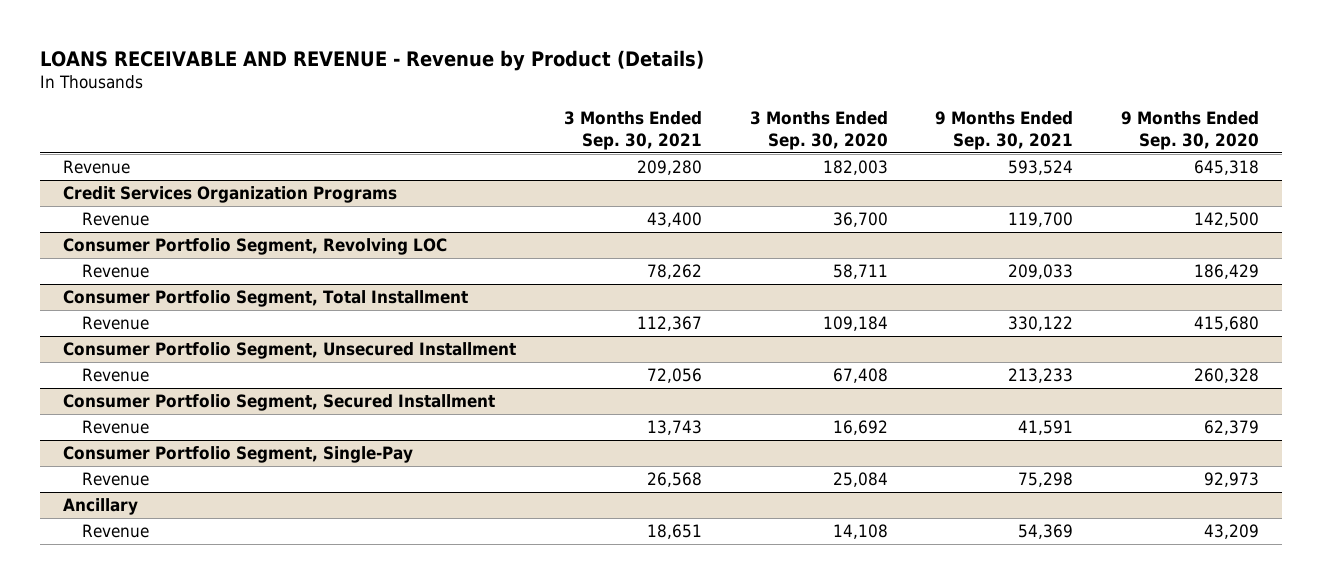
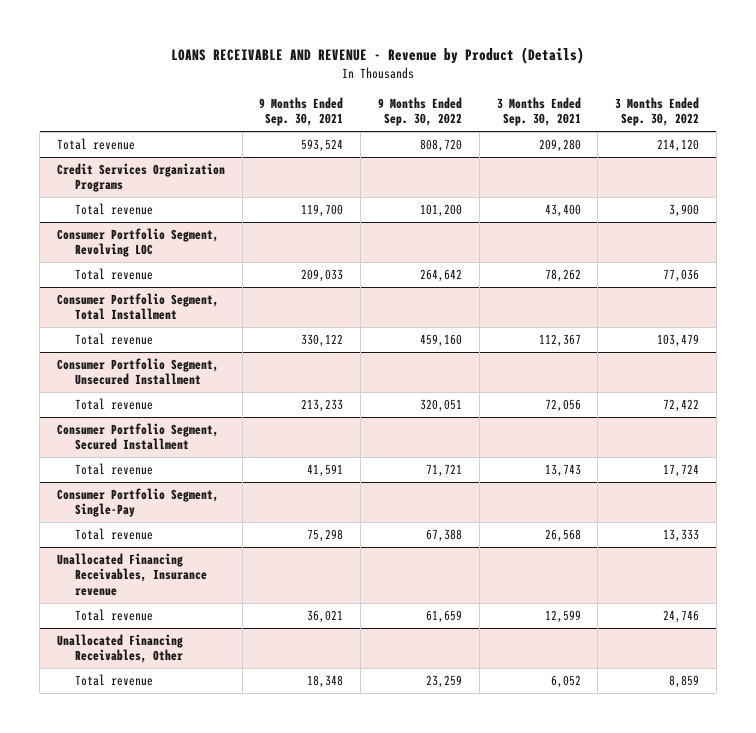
[749,111,888,150] 3 Months Ended Sep. 30, 2020 -> none
[1120,111,1259,150] 9 Months Ended Sep. 30, 2020 -> none
none -> [377,96,462,127] 9 Months Ended Sep. 30, 2022
none -> [615,96,700,127] 3 Months Ended Sep. 30, 2022
[63,160,131,175] Revenue -> [56,138,135,151] Total revenue
[81,212,149,227] Revenue -> [75,203,154,216] Total revenue
[81,264,149,279] Revenue -> [75,268,154,281] Total revenue
[81,316,149,331] Revenue -> [75,333,154,346] Total revenue
[81,368,149,383] Revenue -> [75,398,154,411] Total revenue
[81,420,149,435] Revenue -> [75,463,154,476] Total revenue
[63,498,139,516] Ancillary -> none
[81,472,149,487] Revenue -> [75,528,154,541] Total revenue
none -> [56,553,208,596] Unallocated Financing Receivables, Insurance revenue
[81,524,149,539] Revenue -> [75,609,154,622] Total revenue
[646,524,702,540] 18,651 -> [544,610,581,624] 12,599
[1018,524,1074,540] 54,369 -> [307,610,344,624] 36,021
none -> [56,634,184,664] Unallocated Financing Receivables, Other
none -> [75,674,154,687] Total revenue

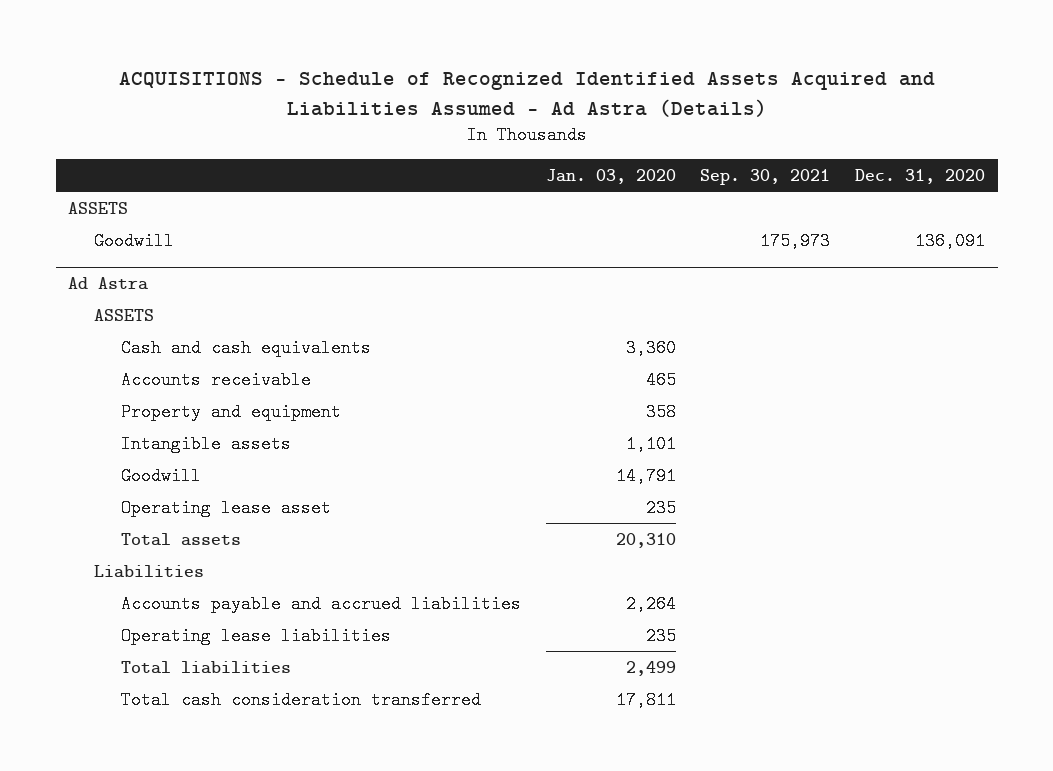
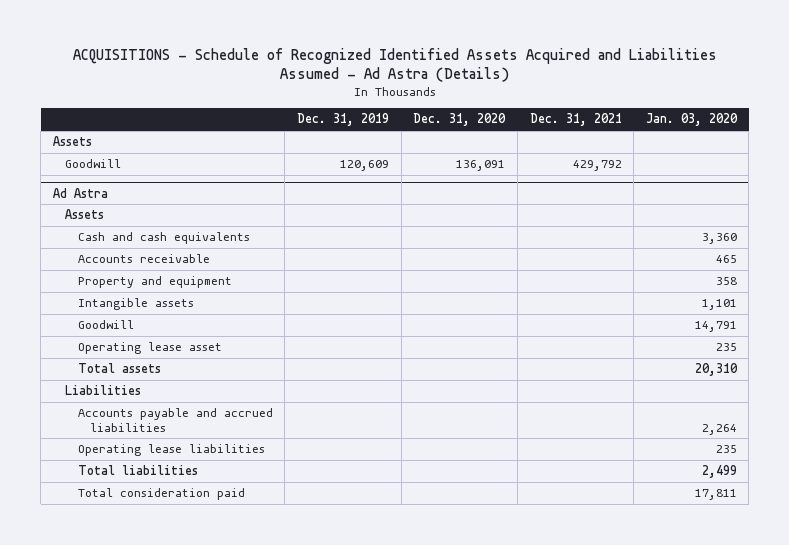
[700,169,831,186] Sep. 30, 2021 -> none
none -> [297,113,390,127] Dec. 31, 2019
none -> [529,113,622,127] Dec. 31, 2021
[67,201,128,214] ASSETS -> [52,136,92,147] Assets
[94,308,155,321] ASSETS -> [65,209,105,220] Assets
[120,690,481,709] Total cash consideration transferred -> [77,488,245,501] Total consideration paid

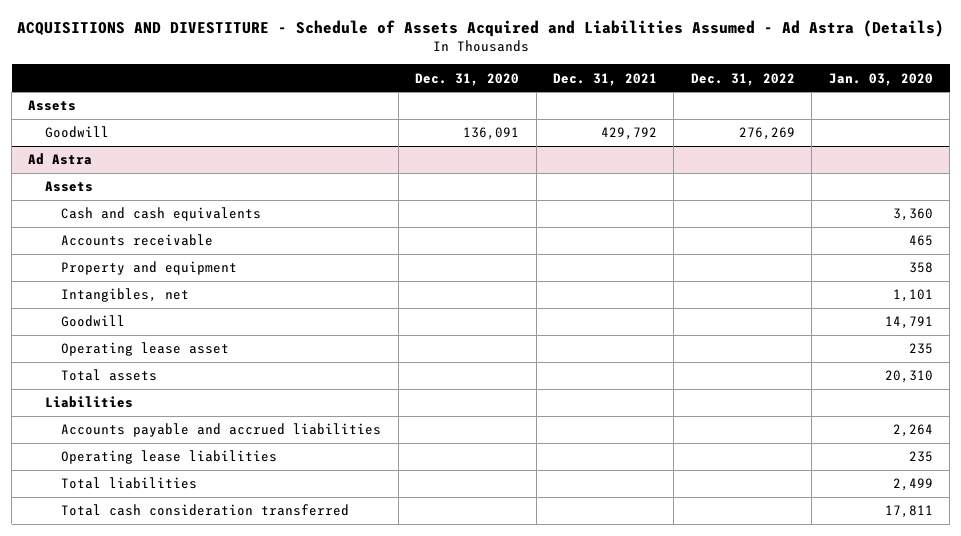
[72,47,717,83] ACQUISITIONS - Schedule of Recognized Identified Assets Acquired and Liabilities Assumed - Ad Astra (Details) -> [16,19,944,37] ACQUISITIONS AND DIVESTITURE - Schedule of Assets Acquired and Liabilities Assumed - Ad Astra (Details)
[297,113,390,127] Dec. 31, 2019 -> none
none -> [690,72,795,86] Dec. 31, 2022
[77,298,194,311] Intangible assets -> [61,288,190,303] Intangibles, net
[77,488,245,501] Total consideration paid -> [61,504,350,517] Total cash consideration transferred

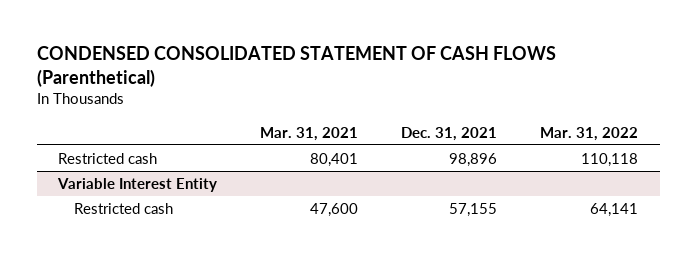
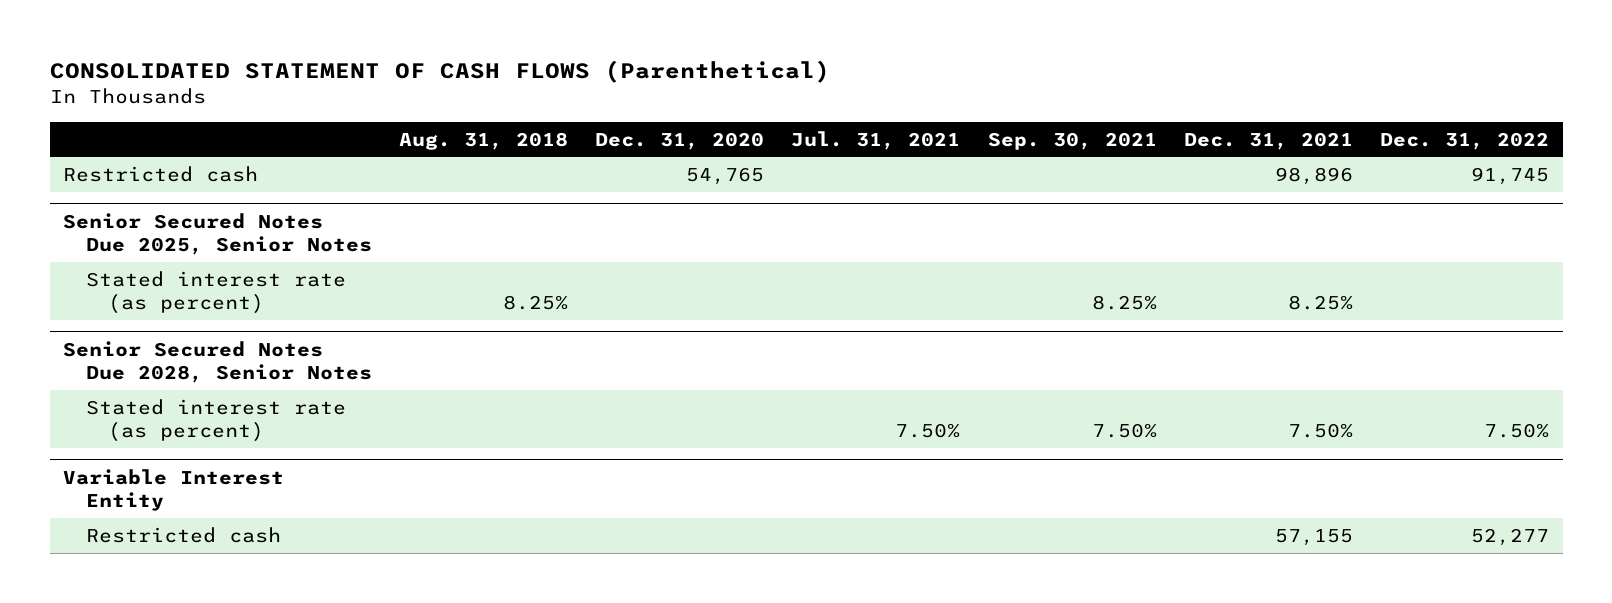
[36,46,556,87] CONDENSED CONSOLIDATED STATEMENT OF CASH FLOWS (Parenthetical) -> [49,60,830,84] CONSOLIDATED STATEMENT OF CASH FLOWS (Parenthetical)
[260,126,359,141] Mar. 31, 2021 -> none
[540,126,639,141] Mar. 31, 2022 -> none
none -> [398,131,568,150] Aug. 31, 2018
none -> [595,131,765,150] Dec. 31, 2020
none -> [791,130,961,150] Jul. 31, 2021
none -> [987,131,1157,150] Sep. 30, 2021
none -> [1380,131,1550,150] Dec. 31, 2022
none -> [63,212,372,256] Senior Secured Notes Due 2025, Senior Notes
none -> [85,270,346,315] Stated interest rate (as percent)
none -> [63,340,372,384] Senior Secured Notes Due 2028, Senior Notes
none -> [85,398,346,443] Stated interest rate (as percent)

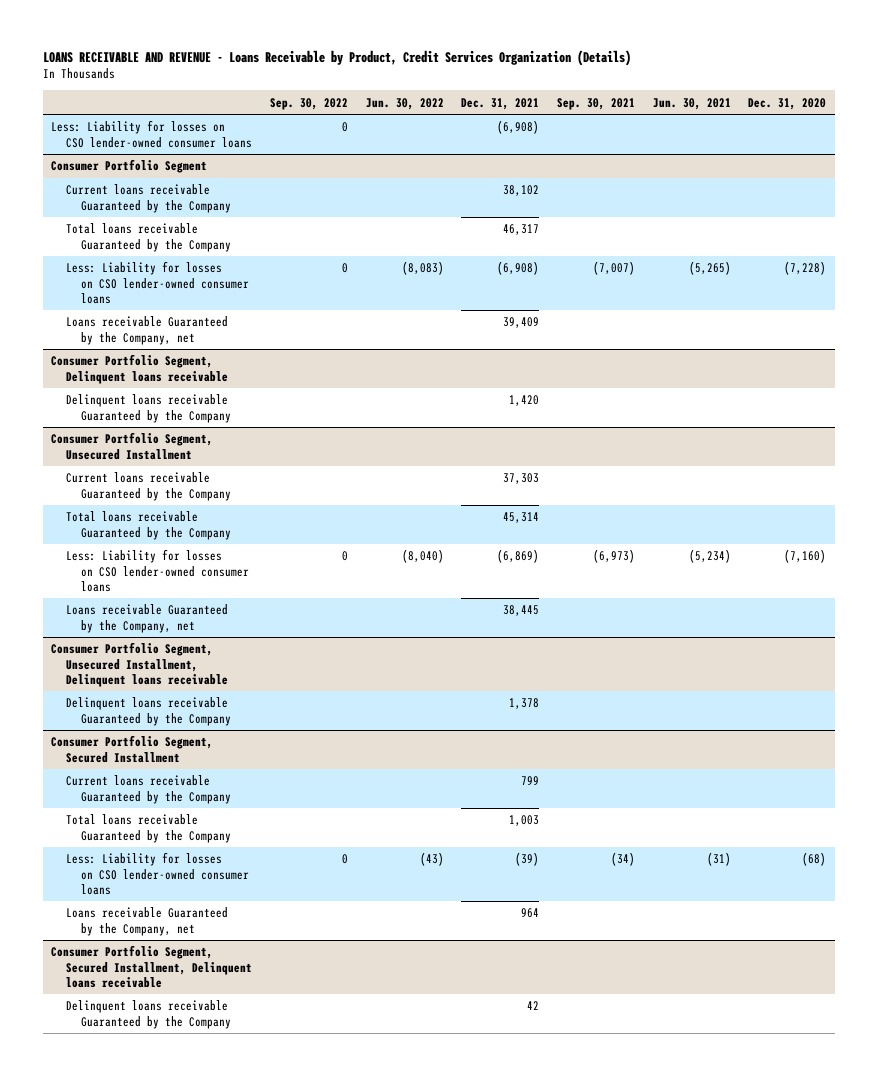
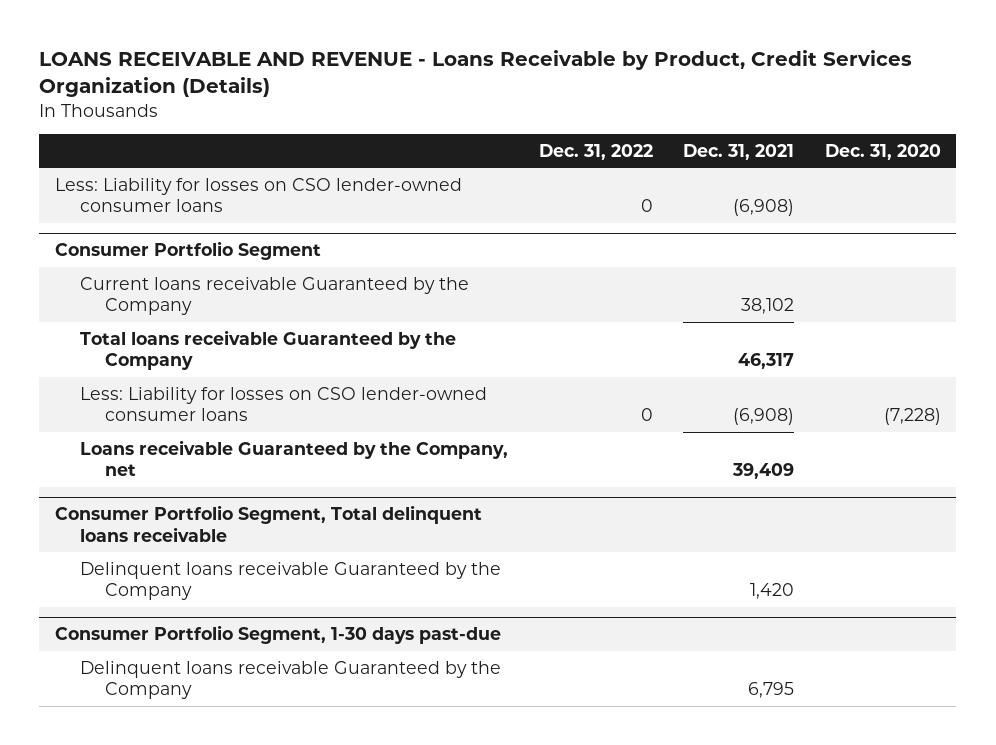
[269,97,348,110] Sep. 30, 2022 -> none
[365,97,444,110] Jun. 30, 2022 -> none
[556,97,635,110] Sep. 30, 2021 -> none
[652,97,731,110] Jun. 30, 2021 -> none
none -> [538,143,653,160] Dec. 31, 2022
[51,354,229,384] Consumer Portfolio Segment, Delinquent loans receivable -> [54,505,482,542] Consumer Portfolio Segment, Total delinquent loans receivable
[51,432,214,460] Consumer Portfolio Segment, Unsecured Installment -> none
[66,472,231,501] Current loans receivable Guaranteed by the Company -> none
[66,511,231,540] Total loans receivable Guaranteed by the Company -> none
[66,549,249,592] Less: Liability for losses on CSO lender-owned consumer loans -> none
[66,604,229,633] Loans receivable Guaranteed by the Company, net -> none
[51,642,229,687] Consumer Portfolio Segment, Unsecured Installment, Delinquent loans receivable -> none
[51,735,214,763] Consumer Portfolio Segment, Secured Installment -> none
[66,775,231,804] Current loans receivable Guaranteed by the Company -> none
[66,814,231,843] Total loans receivable Guaranteed by the Company -> none
[66,852,249,895] Less: Liability for losses on CSO lender-owned consumer loans -> none
[66,907,229,936] Loans receivable Guaranteed by the Company, net -> none
[51,945,253,988] Consumer Portfolio Segment, Secured Installment, Delinquent loans receivable -> none
[66,1000,231,1029] Delinquent loans receivable Guaranteed by the Company -> none
none -> [54,625,501,645] Consumer Portfolio Segment, 1-30 days past-due
[509,698,540,710] 1,378 -> [748,682,795,699] 6,795

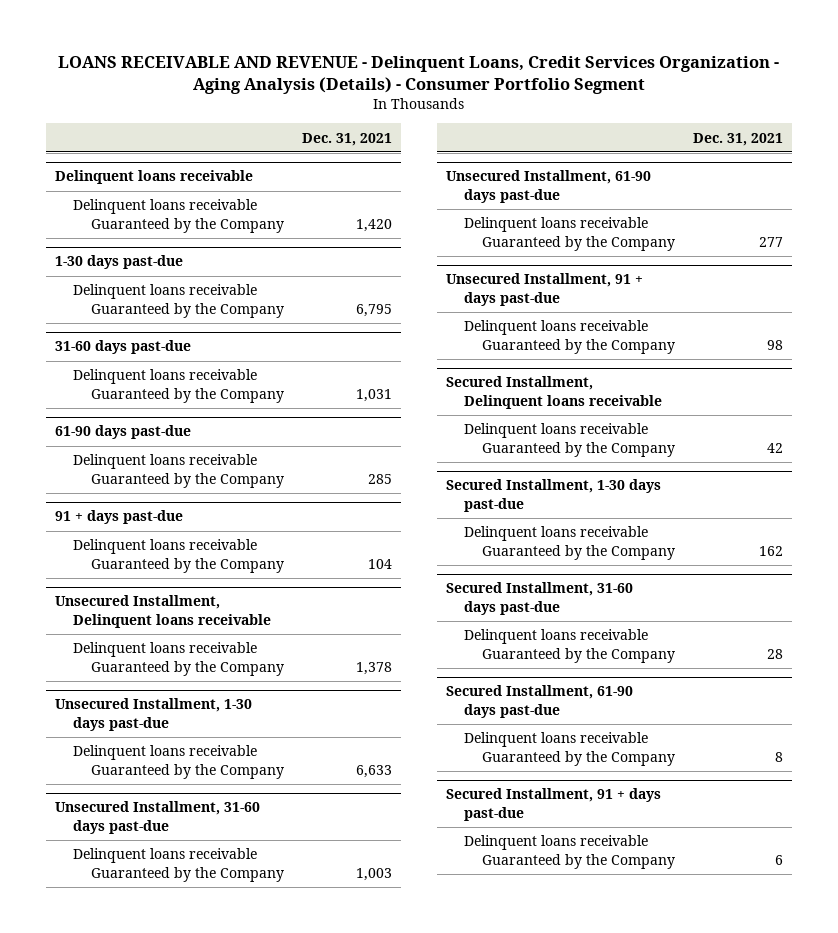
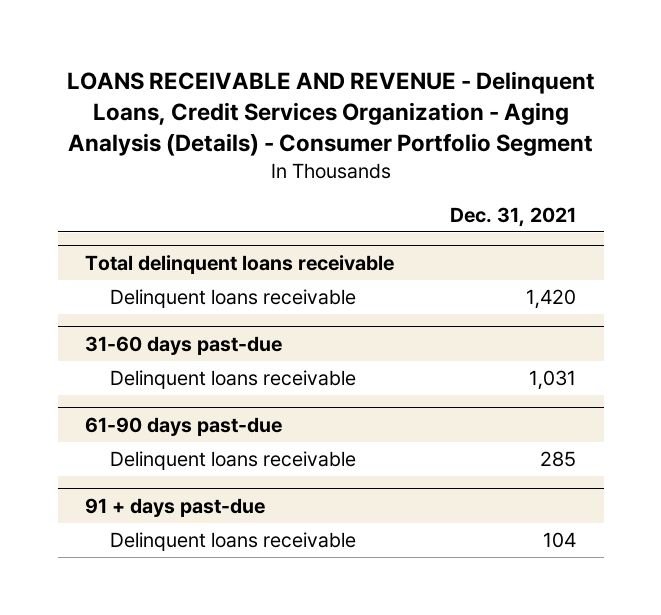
[55,255,184,270] 1-30 days past-due -> none
[73,284,285,318] Delinquent loans receivable Guaranteed by the Company -> none
[55,170,254,185] Delinquent loans receivable -> [85,255,395,275] Total delinquent loans receivable
[73,199,285,233] Delinquent loans receivable Guaranteed by the Company -> [110,289,357,309] Delinquent loans receivable
[73,369,285,403] Delinquent loans receivable Guaranteed by the Company -> [110,370,357,390] Delinquent loans receivable
[73,454,285,488] Delinquent loans receivable Guaranteed by the Company -> [110,451,357,471] Delinquent loans receivable
[55,595,272,628] Unsecured Installment, Delinquent loans receivable -> none
[73,642,285,676] Delinquent loans receivable Guaranteed by the Company -> none
[55,698,253,731] Unsecured Installment, 1-30 days past-due -> none
[73,745,285,779] Delinquent loans receivable Guaranteed by the Company -> none
[55,801,261,834] Unsecured Installment, 31-60 days past-due -> none
[73,848,285,882] Delinquent loans receivable Guaranteed by the Company -> none
[445,170,651,203] Unsecured Installment, 61-90 days past-due -> none
[463,217,675,251] Delinquent loans receivable Guaranteed by the Company -> none
[445,273,643,306] Unsecured Installment, 91 + days past-due -> none
[463,320,675,354] Delinquent loans receivable Guaranteed by the Company -> none
[445,376,662,409] Secured Installment, Delinquent loans receivable -> none
[463,423,675,457] Delinquent loans receivable Guaranteed by the Company -> none
[445,479,661,512] Secured Installment, 1-30 days past-due -> none
[463,526,675,560] Delinquent loans receivable Guaranteed by the Company -> none
[445,582,633,615] Secured Installment, 31-60 days past-due -> none
[463,629,675,663] Delinquent loans receivable Guaranteed by the Company -> none
[445,685,633,718] Secured Installment, 61-90 days past-due -> none
[463,732,675,766] Delinquent loans receivable Guaranteed by the Company -> none
[445,788,661,821] Secured Installment, 91 + days past-due -> none
[463,835,675,869] Delinquent loans receivable Guaranteed by the Company -> none
[73,539,285,573] Delinquent loans receivable Guaranteed by the Company -> [110,532,357,552] Delinquent loans receivable

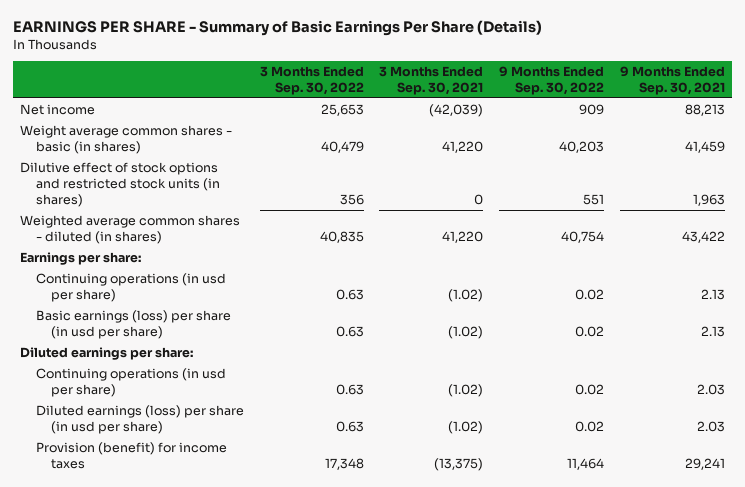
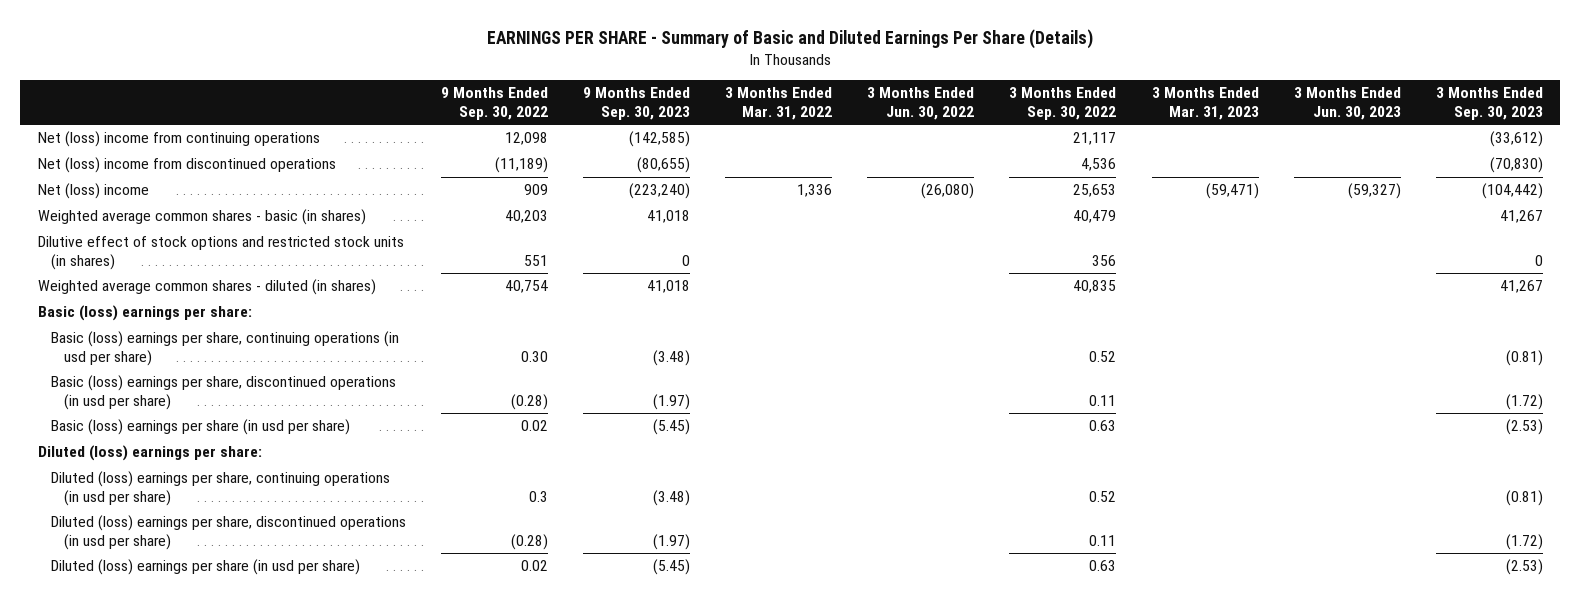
[12,19,542,36] EARNINGS PER SHARE - Summary of Basic Earnings Per Share (Details) -> [487,29,1094,50] EARNINGS PER SHARE - Summary of Basic and Diluted Earnings Per Share (Details)
[379,65,484,95] 3 Months Ended Sep. 30, 2021 -> none
[619,65,725,95] 9 Months Ended Sep. 30, 2021 -> none
none -> [583,87,691,120] 9 Months Ended Sep. 30, 2023
none -> [725,87,833,120] 3 Months Ended Mar. 31, 2022
none -> [867,87,975,120] 3 Months Ended Jun. 30, 2022
none -> [1151,87,1259,120] 3 Months Ended Mar. 31, 2023
none -> [1293,87,1401,120] 3 Months Ended Jun. 30, 2023
none -> [1435,87,1543,120] 3 Months Ended Sep. 30, 2023
[20,103,96,115] Net income -> [37,131,320,148] Net (loss) income from continuing operations
[320,103,364,116] 25,653 -> [1073,132,1117,146] 21,117
[578,103,604,115] 909 -> [505,132,549,146] 12,098
none -> [37,157,336,174] Net (loss) income from discontinued operations
none -> [37,183,149,200] Net (loss) income
[20,124,233,154] Weight average common shares - basic (in shares) -> [37,209,366,226] Weighted average common shares - basic (in shares)
[35,441,227,469] Provision (benefit) for income taxes -> none
[20,251,142,265] Earnings per share: -> [37,305,252,322] Basic (loss) earnings per share:
[35,272,226,302] Continuing operations (in usd per share) -> [51,331,400,366] Basic (loss) earnings per share, continuing operations (in usd per share)
[335,288,364,300] 0.63 -> [1089,350,1117,362] 0.52
[574,288,604,300] 0.02 -> [521,350,549,362] 0.30
none -> [51,375,397,410] Basic (loss) earnings per share, discontinued operations (in usd per share)
[35,309,231,339] Basic earnings (loss) per share (in usd per share) -> [51,419,351,436] Basic (loss) earnings per share (in usd per share)
[20,346,194,360] Diluted earnings per share: -> [37,445,262,462] Diluted (loss) earnings per share:
[35,367,226,397] Continuing operations (in usd per share) -> [51,471,391,506] Diluted (loss) earnings per share, continuing operations (in usd per share)
[335,383,364,395] 0.63 -> [1089,490,1117,502] 0.52
[574,383,604,395] 0.02 -> [529,490,549,502] 0.3
none -> [51,515,407,550] Diluted (loss) earnings per share, discontinued operations (in usd per share)
[35,404,244,434] Diluted earnings (loss) per share (in usd per share) -> [51,559,361,576] Diluted (loss) earnings per share (in usd per share)

